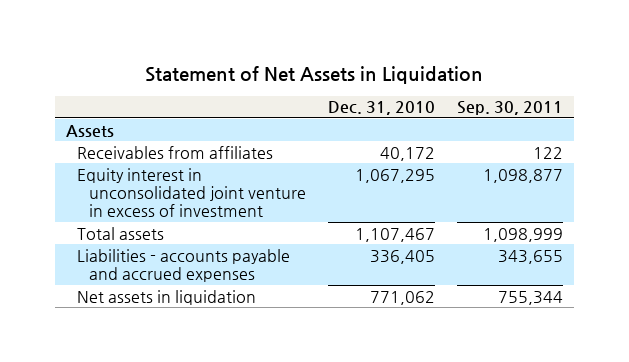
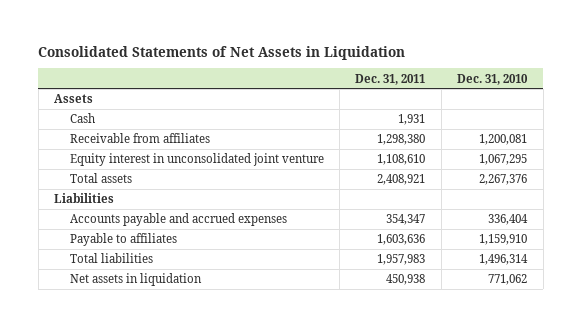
[145,65,484,84] Statement of Net Assets in Liquidation -> [38,45,406,60] Consolidated Statements of Net Assets in Liquidation
[456,101,563,116] Sep. 30, 2011 -> none
none -> [355,73,426,85] Dec. 31, 2011
none -> [69,113,95,124] Cash
[77,145,274,159] Receivables from affiliates -> [69,133,210,144] Receivable from affiliates
[379,146,435,161] 40,172 -> [479,134,528,146] 1,200,081
[77,167,306,218] Equity interest in unconsolidated joint venture in excess of investment -> [69,153,324,167] Equity interest in unconsolidated joint venture
[354,227,435,242] 1,107,467 -> [479,174,528,186] 2,267,376
none -> [54,193,115,204] Liabilities
[77,248,291,283] Liabilities - accounts payable and accrued expenses -> [69,213,287,227] Accounts payable and accrued expenses
[369,249,435,264] 336,405 -> [488,214,529,226] 336,404
none -> [69,233,177,247] Payable to affiliates
none -> [69,253,153,264] Total liabilities

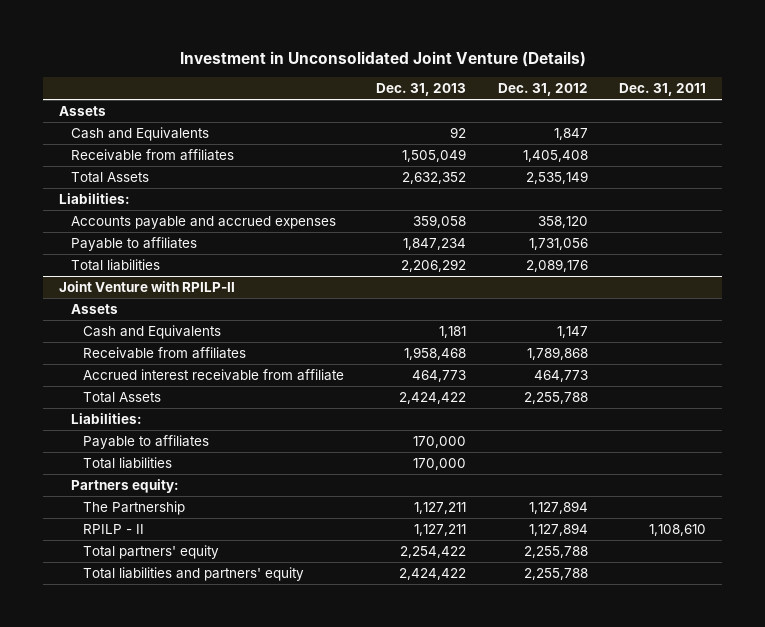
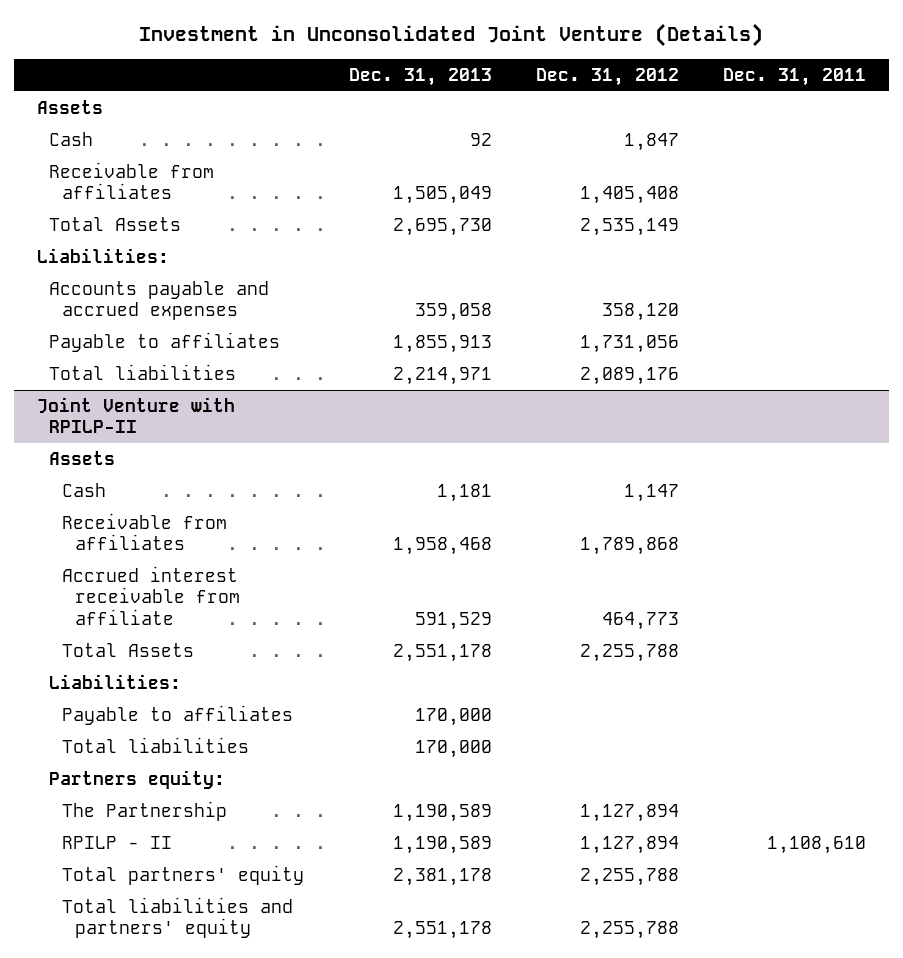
[70,126,209,141] Cash and Equivalents -> [49,132,94,147] Cash
[401,171,466,184] 2,632,352 -> [392,218,492,237] 2,695,730
[402,237,466,250] 1,847,234 -> [392,335,492,354] 1,855,913
[400,258,466,272] 2,206,292 -> [392,367,492,386] 2,214,971
[83,324,222,339] Cash and Equivalents -> [62,483,107,498] Cash
[411,369,466,382] 464,773 -> [414,611,492,630] 591,529
[398,391,466,404] 2,424,422 -> [392,644,492,663] 2,551,178
[413,501,466,514] 1,127,211 -> [392,804,492,823] 1,190,589
[413,523,466,536] 1,127,211 -> [392,836,492,855] 1,190,589
[399,545,466,558] 2,254,422 -> [392,868,492,887] 2,381,178
[398,567,466,580] 2,424,422 -> [392,921,492,940] 2,551,178

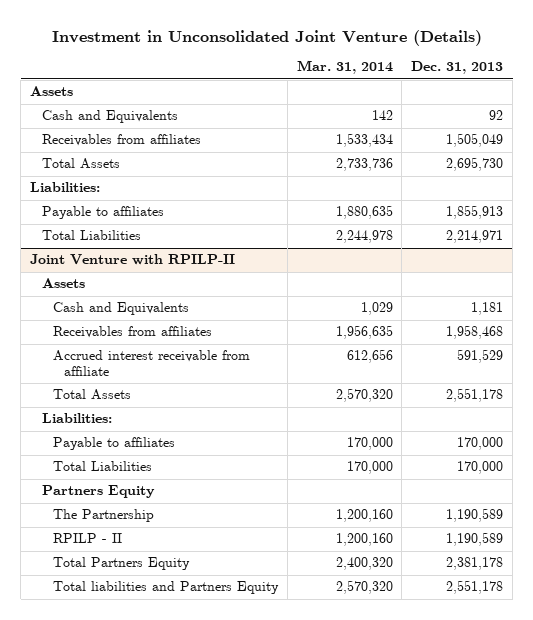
[535,67,679,86] Dec. 31, 2012 -> none
[723,67,867,86] Dec. 31, 2011 -> none
none -> [296,60,393,75] Mar. 31, 2014
[49,132,94,147] Cash -> [41,110,178,124] Cash and Equivalents
[49,162,215,200] Receivable from affiliates -> [41,134,201,147] Receivables from affiliates
[49,281,270,321] Accounts payable and accrued expenses -> none
[49,364,237,381] Total liabilities -> [41,230,141,241] Total Liabilities
[62,483,107,498] Cash -> [52,302,189,316] Cash and Equivalents
[62,513,228,551] Receivable from affiliates -> [52,326,212,339] Receivables from affiliates
[62,737,250,754] Total liabilities -> [52,461,152,472] Total Liabilities
[49,770,226,790] Partners equity: -> [41,485,155,499] Partners Equity
[62,865,305,886] Total partners' equity -> [52,557,190,571] Total Partners Equity
[62,897,294,939] Total liabilities and partners' equity -> [52,581,279,595] Total liabilities and Partners Equity

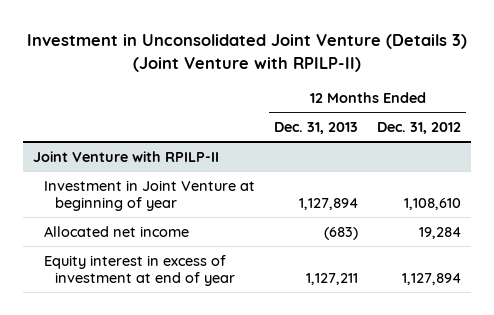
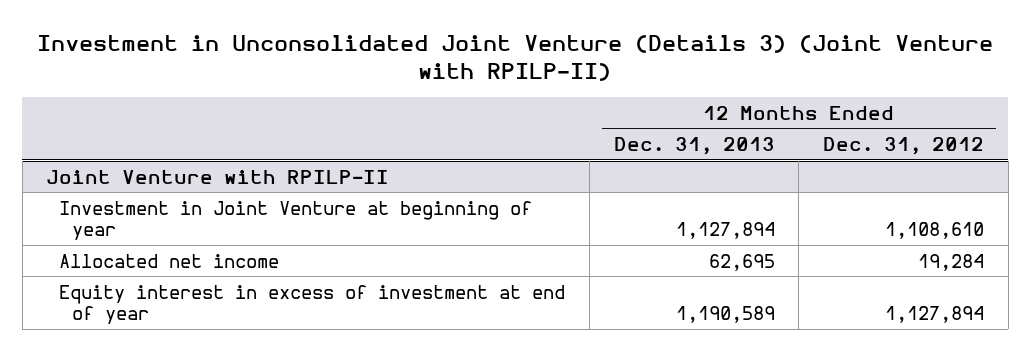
[323,226,358,240] (683) -> [708,253,775,271] 62,695
[305,273,358,286] 1,127,211 -> [675,306,775,324] 1,190,589

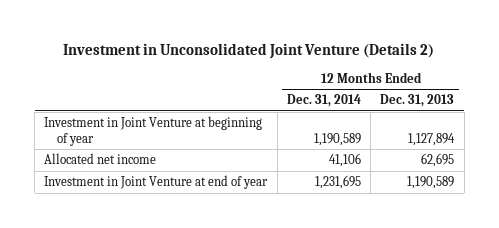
[37,34,994,81] Investment in Unconsolidated Joint Venture (Details 3) (Joint Venture with RPILP-II) -> [63,42,435,59] Investment in Unconsolidated Joint Venture (Details 2)
[823,137,985,156] Dec. 31, 2012 -> none
none -> [286,94,361,108] Dec. 31, 2014
[46,169,390,184] Joint Venture with RPILP-II -> none
[59,284,566,325] Equity interest in excess of investment at end of year -> [44,175,269,190] Investment in Joint Venture at end of year

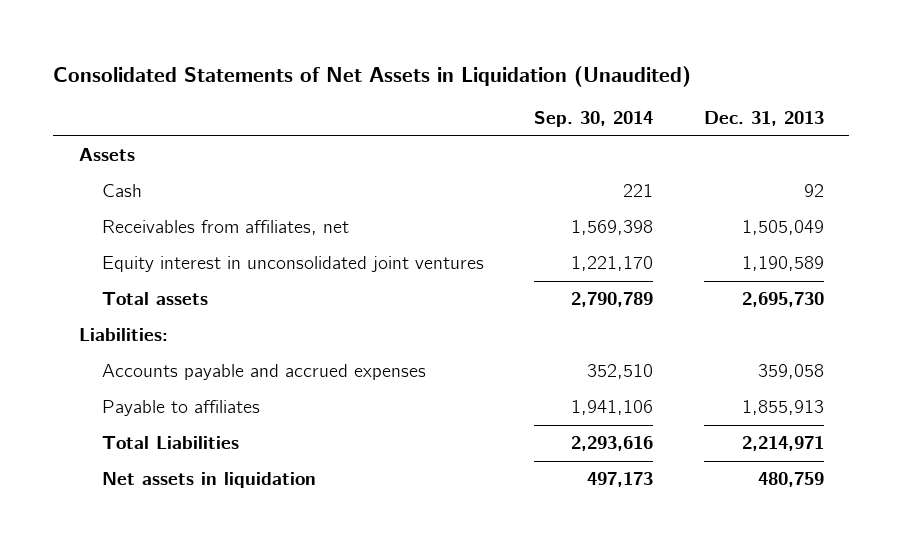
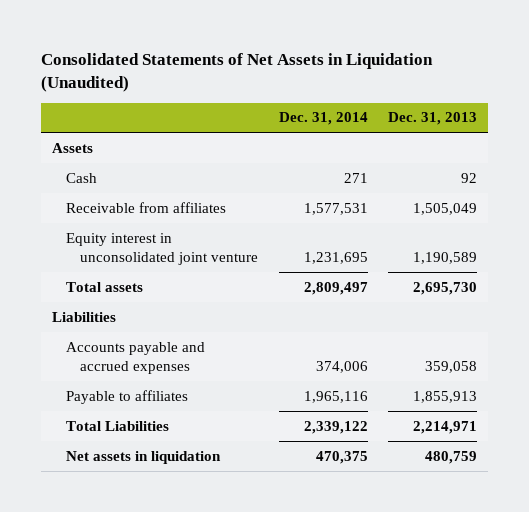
[534,111,654,128] Sep. 30, 2014 -> none
none -> [278,112,368,126] Dec. 31, 2014
[101,220,349,236] Receivables from affiliates, net -> [65,201,226,213] Receivable from affiliates
[101,256,484,273] Equity interest in unconsolidated joint ventures -> [65,232,258,265] Equity interest in unconsolidated joint venture
[78,328,168,342] Liabilities: -> [51,311,116,322] Liabilities

